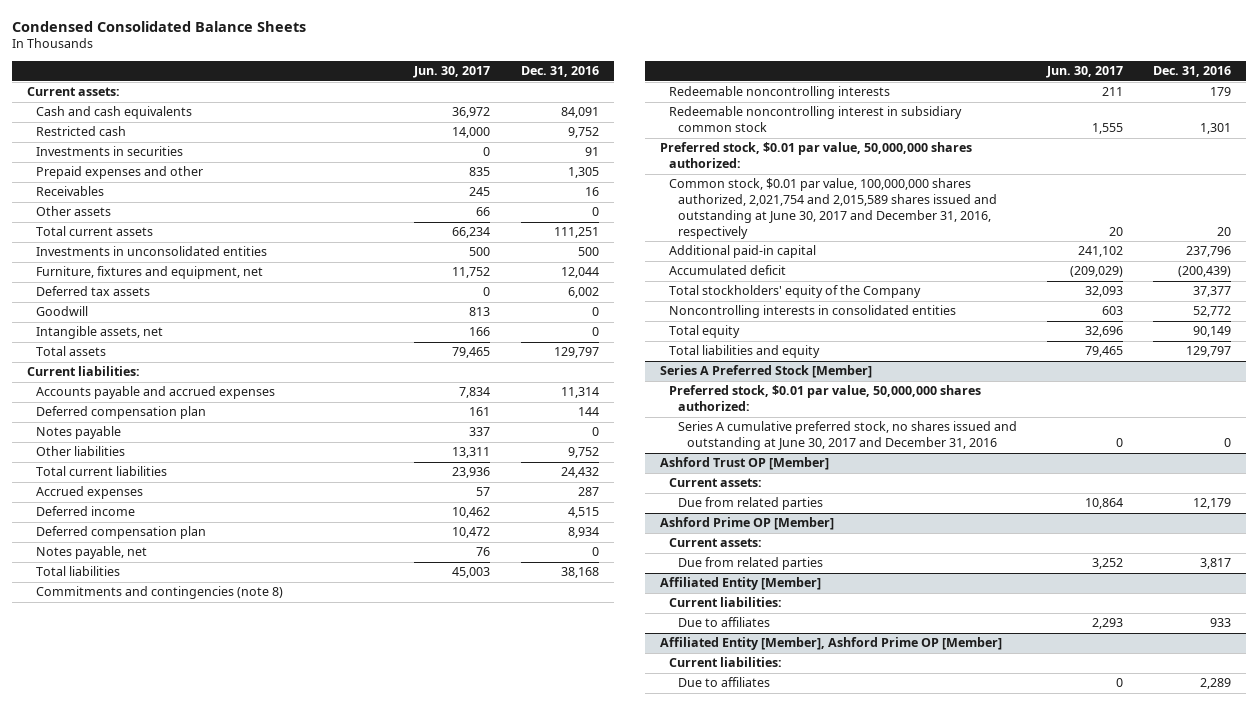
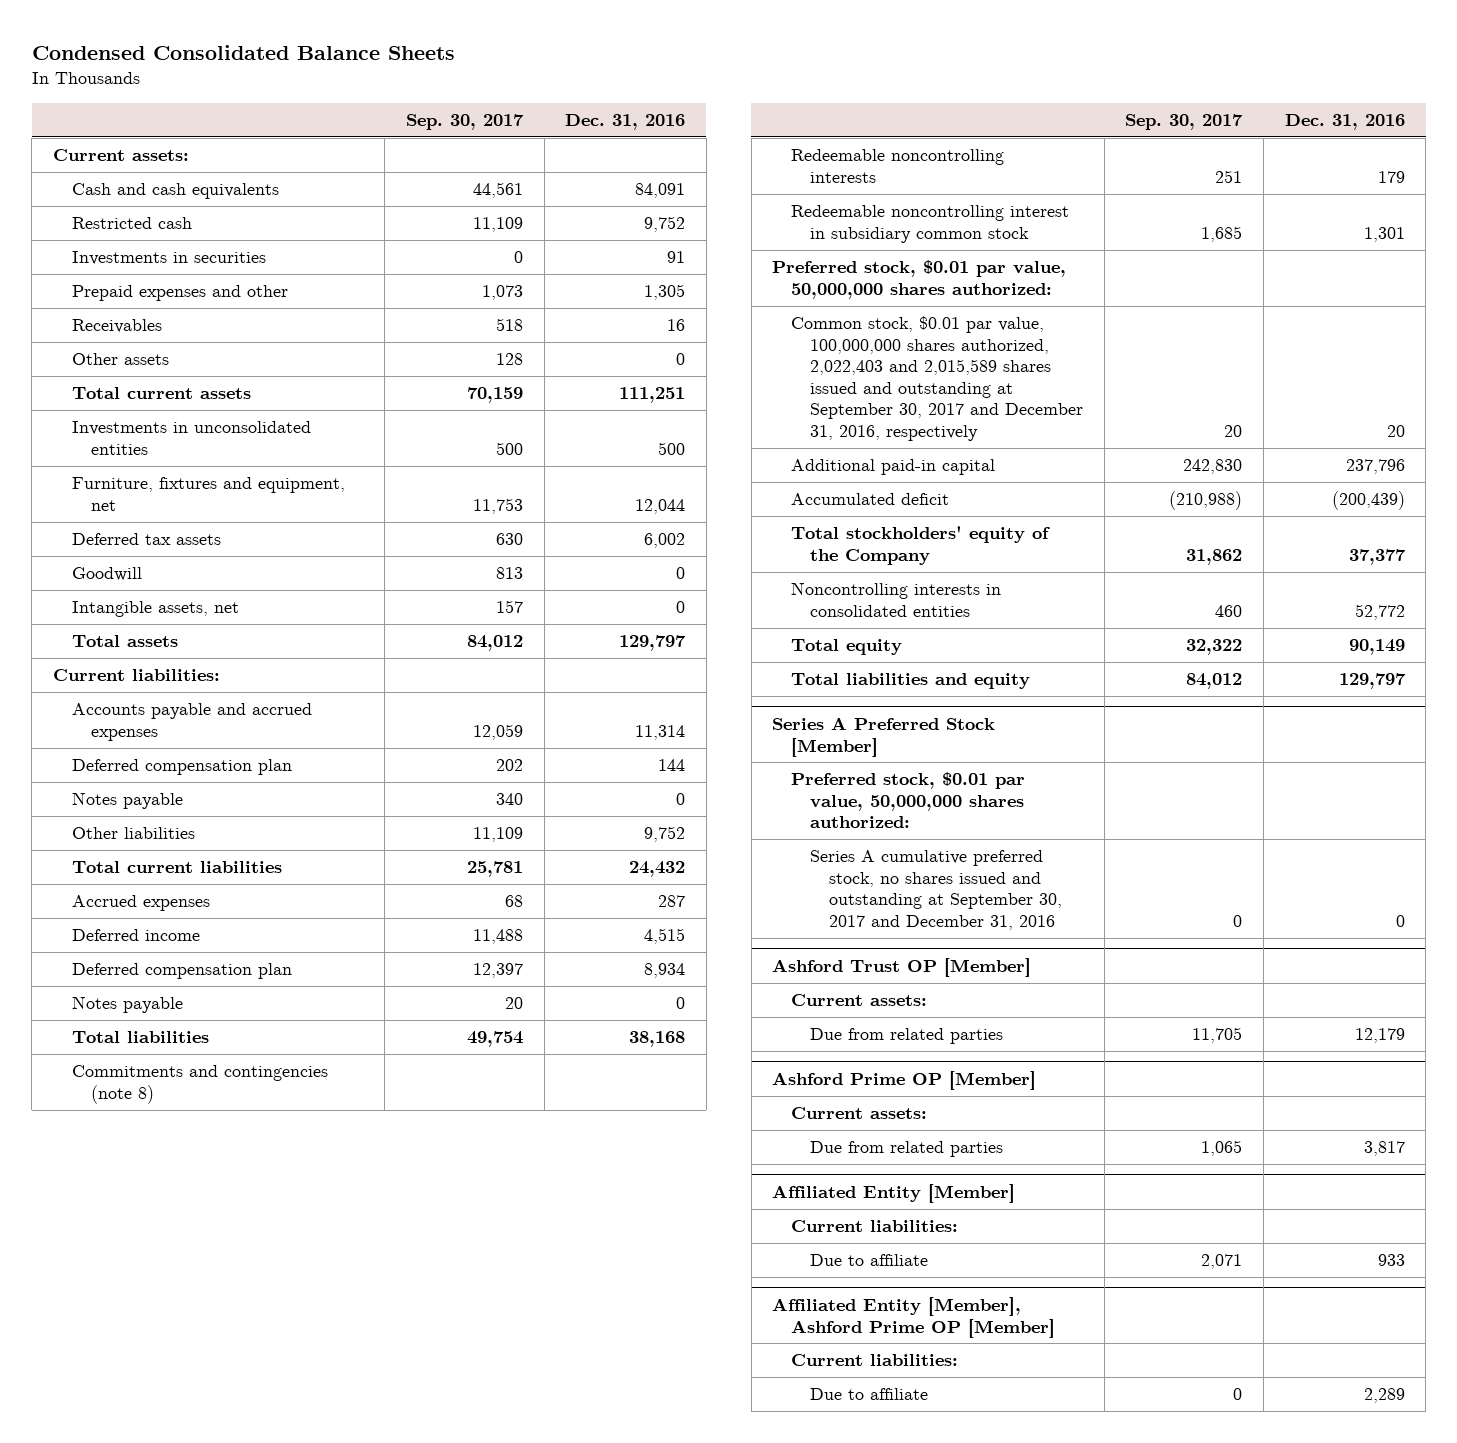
[413,66,491,79] Jun. 30, 2017 -> none
none -> [405,113,524,130] Sep. 30, 2017
[36,546,148,560] Notes payable, net -> [71,996,183,1014] Notes payable
[668,178,997,239] Common stock, $0.01 par value, 100,000,000 shares authorized, 2,021,754 and 2,015,589 shares issued and outstanding at June 30, 2017 and December 31, 2016, respectively -> [791,316,1084,441] Common stock, $0.01 par value, 100,000,000 shares authorized, 2,022,403 and 2,015,589 shares issued and outstanding at September 30, 2017 and December 31, 2016, respectively
[677,421,1017,451] Series A cumulative preferred stock, no shares issued and outstanding at June 30, 2017 and December 31, 2016 -> [810,850,1063,930] Series A cumulative preferred stock, no shares issued and outstanding at September 30, 2017 and December 31, 2016
[677,617,770,628] Due to affiliates -> [810,1254,929,1267] Due to affiliate
[677,677,770,688] Due to affiliates -> [810,1388,929,1401] Due to affiliate

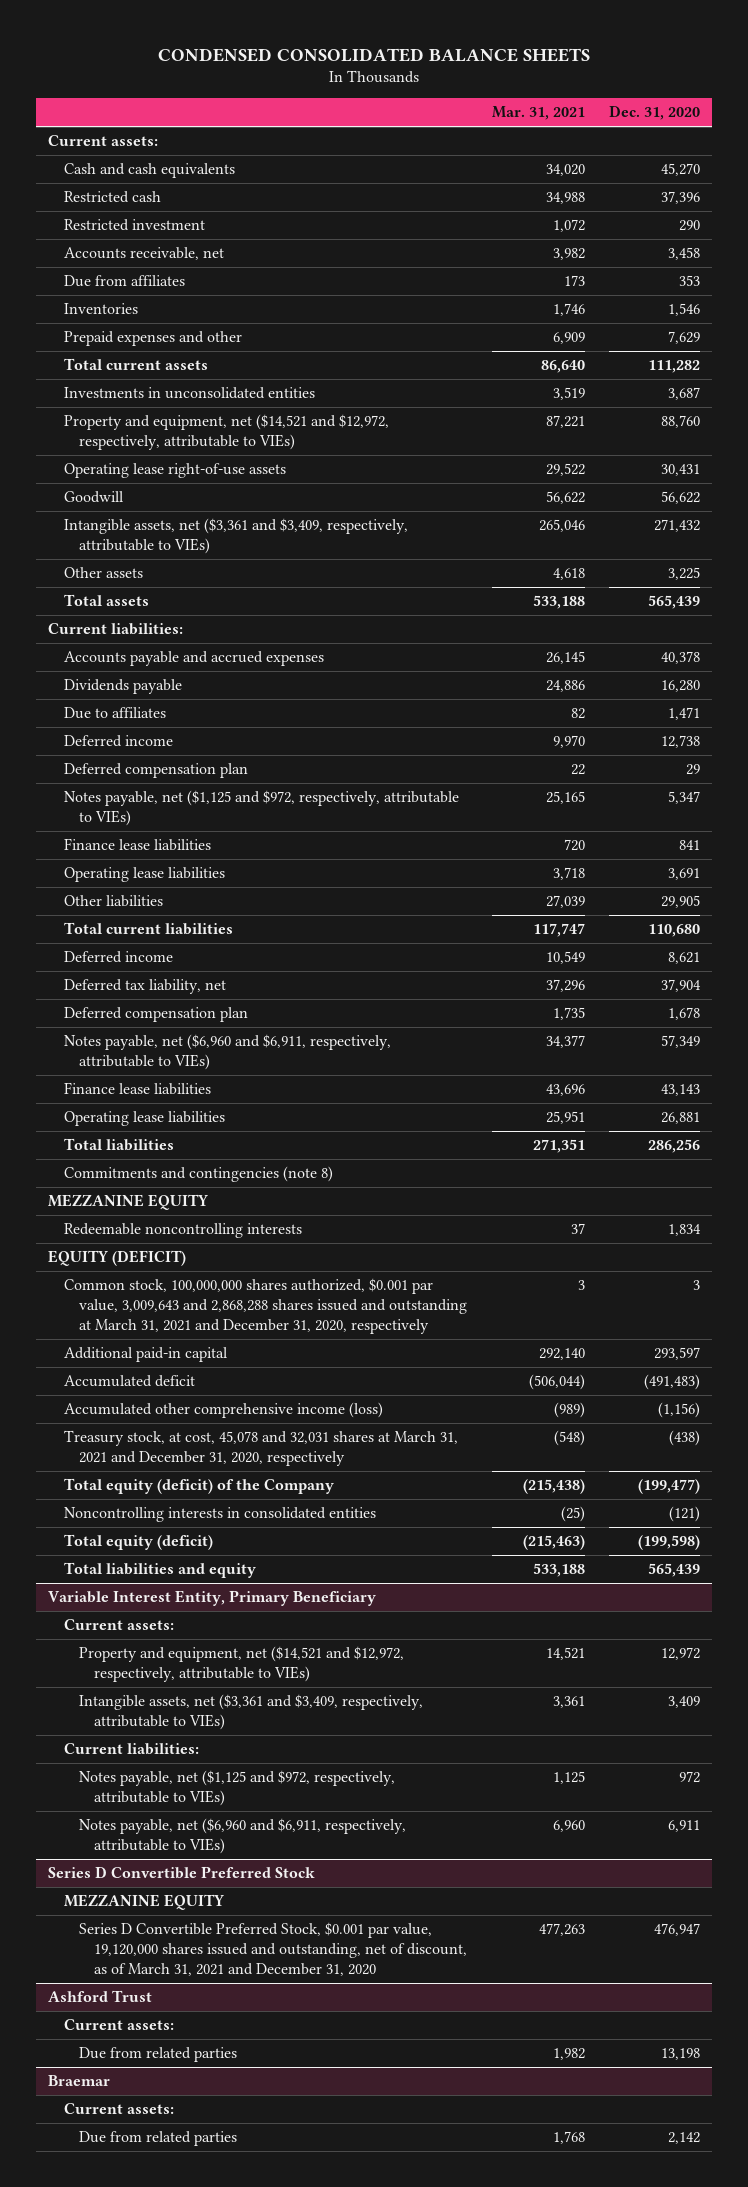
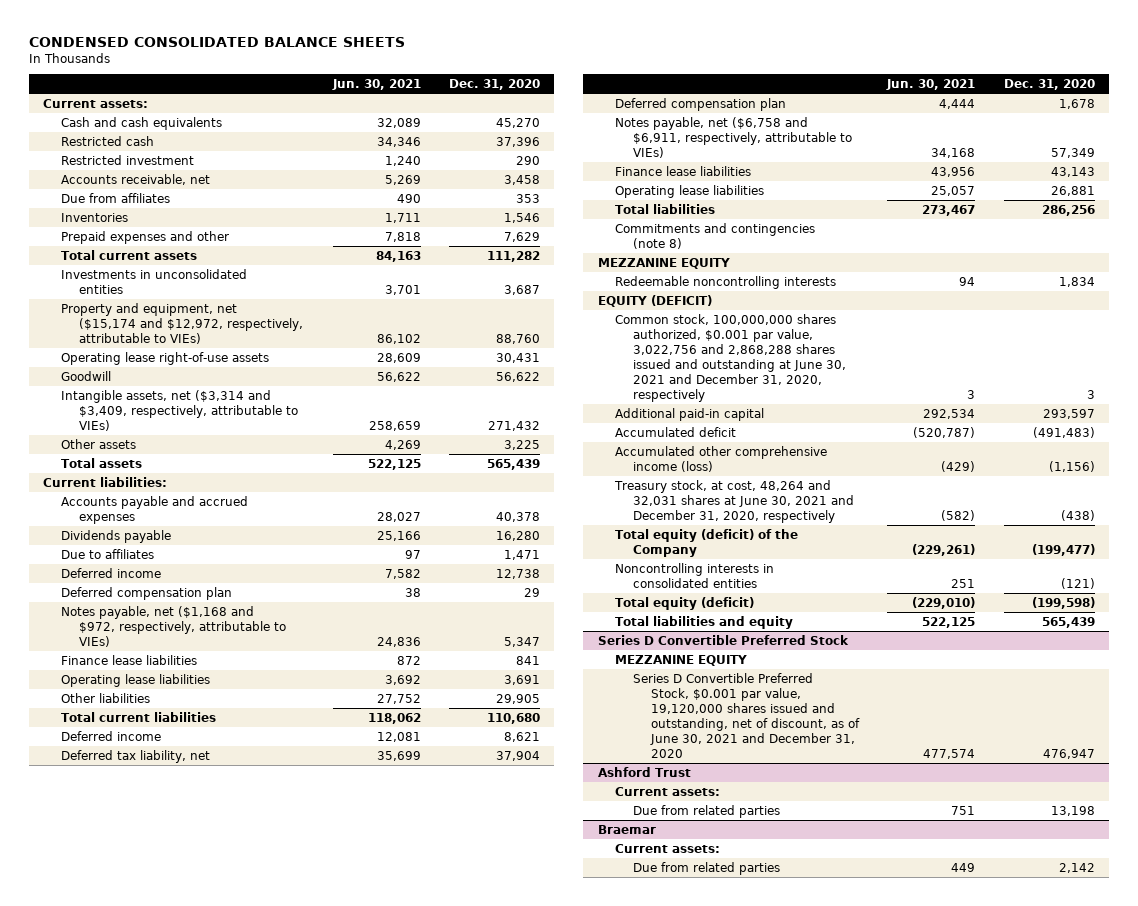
[491,106,585,121] Mar. 31, 2021 -> none
none -> [331,79,421,91] Jun. 30, 2021
[63,414,389,451] Property and equipment, net ($14,521 and $12,972, respectively, attributable to VIEs) -> [60,302,303,344] Property and equipment, net ($15,174 and $12,972, respectively, attributable to VIEs)
[63,518,408,555] Intangible assets, net ($3,361 and $3,409, respectively, attributable to VIEs) -> [60,389,298,431] Intangible assets, net ($3,314 and $3,409, respectively, attributable to VIEs)
[63,790,459,827] Notes payable, net ($1,125 and $972, respectively, attributable to VIEs) -> [60,605,286,647] Notes payable, net ($1,168 and $972, respectively, attributable to VIEs)
[63,1034,391,1071] Notes payable, net ($6,960 and $6,911, respectively, attributable to VIEs) -> [615,116,853,158] Notes payable, net ($6,758 and $6,911, respectively, attributable to VIEs)
[63,1278,467,1335] Common stock, 100,000,000 shares authorized, $0.001 par value, 3,009,643 and 2,868,288 shares issued and outstanding at March 31, 2021 and December 31, 2020, respectively -> [615,313,847,403] Common stock, 100,000,000 shares authorized, $0.001 par value, 3,022,756 and 2,868,288 shares issued and outstanding at June 30, 2021 and December 31, 2020, respectively
[63,1430,458,1467] Treasury stock, at cost, 45,078 and 32,031 shares at March 31, 2021 and December 31, 2020, respectively -> [614,479,855,523] Treasury stock, at cost, 48,264 and 32,031 shares at June 30, 2021 and December 31, 2020, respectively
[48,1590,377,1607] Variable Interest Entity, Primary Beneficiary -> none
[63,1619,174,1631] Current assets: -> none
[78,1646,404,1683] Property and equipment, net ($14,521 and $12,972, respectively, attributable to VIEs) -> none
[78,1694,423,1731] Intangible assets, net ($3,361 and $3,409, respectively, attributable to VIEs) -> none
[63,1743,199,1756] Current liabilities: -> none
[78,1770,395,1807] Notes payable, net ($1,125 and $972, respectively, attributable to VIEs) -> none
[78,1818,406,1855] Notes payable, net ($6,960 and $6,911, respectively, attributable to VIEs) -> none
[78,1922,468,1977] Series D Convertible Preferred Stock, $0.001 par value, 19,120,000 shares issued and outstanding, net of discount, as of March 31, 2021 and December 31, 2020 -> [633,672,861,759] Series D Convertible Preferred Stock, $0.001 par value, 19,120,000 shares issued and outstanding, net of discount, as of June 30, 2021 and December 31, 2020

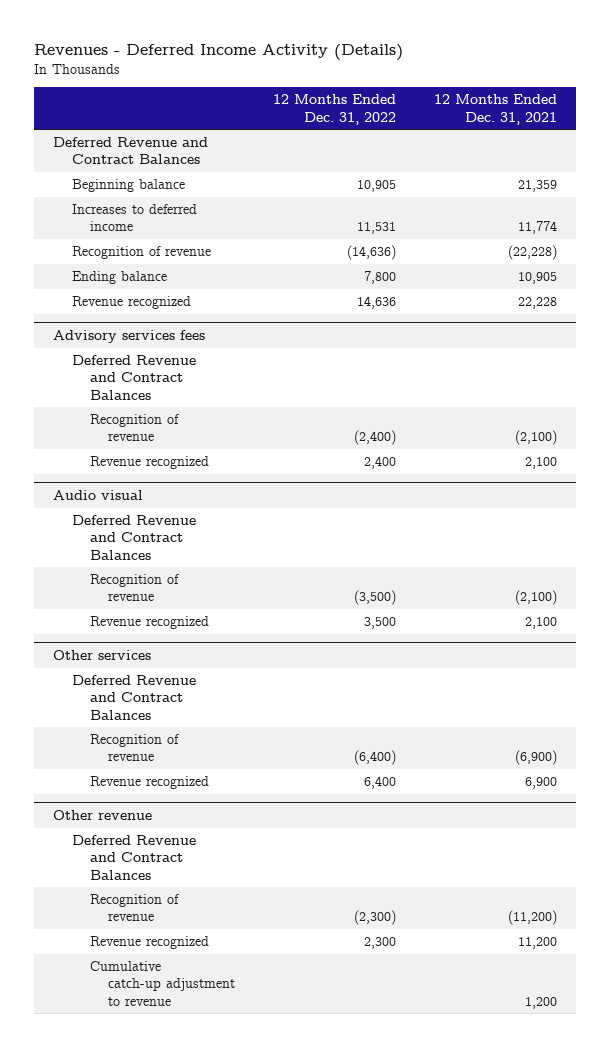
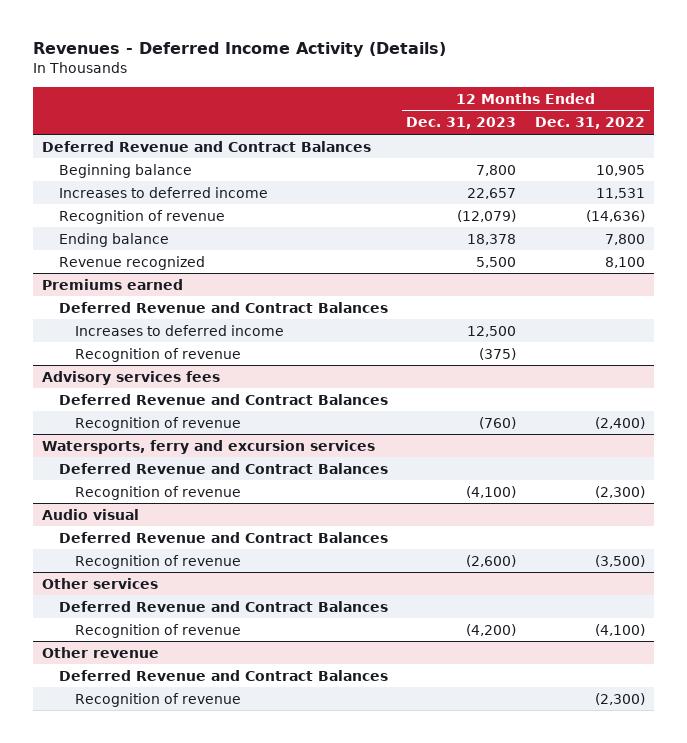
[433,94,557,125] 12 Months Ended Dec. 31, 2021 -> none
none -> [406,117,517,130] Dec. 31, 2023
[357,296,397,310] 14,636 -> [605,256,646,268] 8,100
none -> [42,278,184,290] Premiums earned
none -> [58,301,388,313] Deferred Revenue and Contract Balances
none -> [75,324,285,336] Increases to deferred income
none -> [75,347,242,362] Recognition of revenue
none -> [42,439,376,454] Watersports, ferry and excursion services
none -> [58,462,388,474] Deferred Revenue and Contract Balances
[89,456,209,470] Revenue recognized -> [75,485,242,500] Recognition of revenue
[364,456,397,470] 2,400 -> [595,485,646,498] (2,300)
[89,616,209,630] Revenue recognized -> none
[89,776,209,790] Revenue recognized -> none
[354,750,397,766] (6,400) -> [595,623,646,636] (4,100)
[89,936,209,950] Revenue recognized -> none
[89,961,236,1006] Cumulative catch-up adjustment to revenue -> none

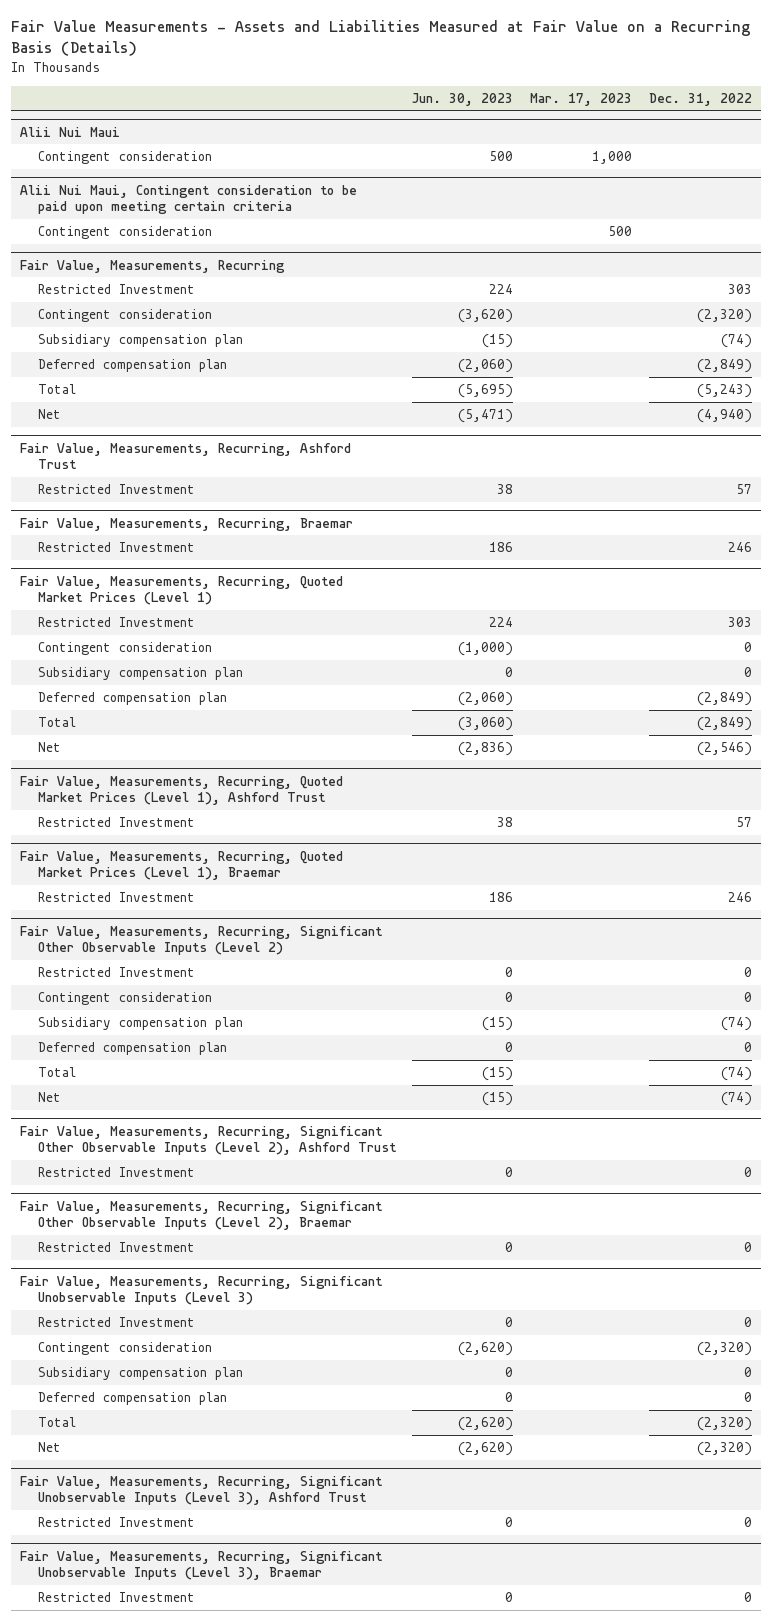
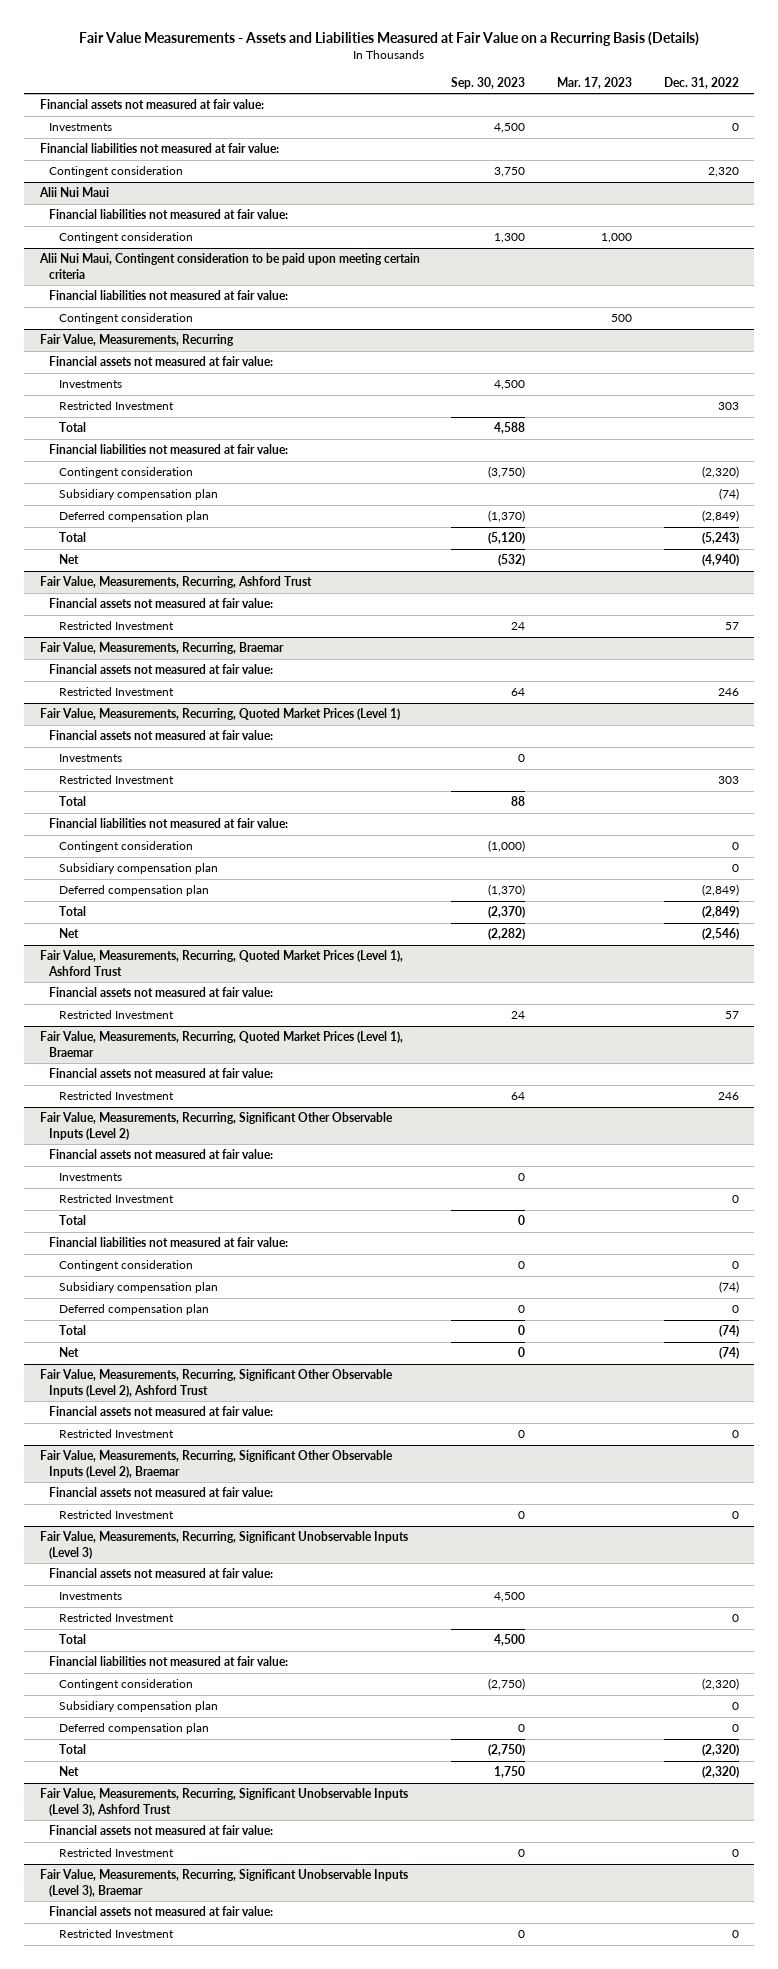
[412,92,514,106] Jun. 30, 2023 -> none
none -> [451,76,526,89] Sep. 30, 2023
none -> [39,99,264,110] Financial assets not measured at fair value:
none -> [49,123,113,132] Investments
none -> [39,143,279,154] Financial liabilities not measured at fair value:
none -> [49,166,184,178] Contingent consideration
none -> [49,209,289,220] Financial liabilities not measured at fair value:
none -> [49,290,289,301] Financial liabilities not measured at fair value:
none -> [49,356,274,367] Financial assets not measured at fair value:
none -> [59,380,123,389] Investments
none -> [59,422,87,433] Total
none -> [49,444,289,455] Financial liabilities not measured at fair value:
none -> [49,598,274,609] Financial assets not measured at fair value:
none -> [49,664,274,675] Financial assets not measured at fair value:
none -> [49,730,274,741] Financial assets not measured at fair value:
none -> [59,754,123,763] Investments
none -> [59,796,87,807] Total
none -> [49,818,289,829] Financial liabilities not measured at fair value:
none -> [49,987,274,998] Financial assets not measured at fair value:
none -> [49,1068,274,1079] Financial assets not measured at fair value:
none -> [49,1149,274,1160] Financial assets not measured at fair value:
none -> [59,1173,123,1182] Investments
none -> [59,1215,87,1226] Total
none -> [49,1237,289,1248] Financial liabilities not measured at fair value:
none -> [49,1406,274,1417] Financial assets not measured at fair value:
none -> [49,1487,274,1498] Financial assets not measured at fair value:
none -> [49,1568,274,1579] Financial assets not measured at fair value:
none -> [59,1592,123,1601] Investments
none -> [59,1634,87,1645] Total
none -> [49,1656,289,1667] Financial liabilities not measured at fair value:
none -> [49,1825,274,1836] Financial assets not measured at fair value:
none -> [49,1906,274,1917] Financial assets not measured at fair value:

